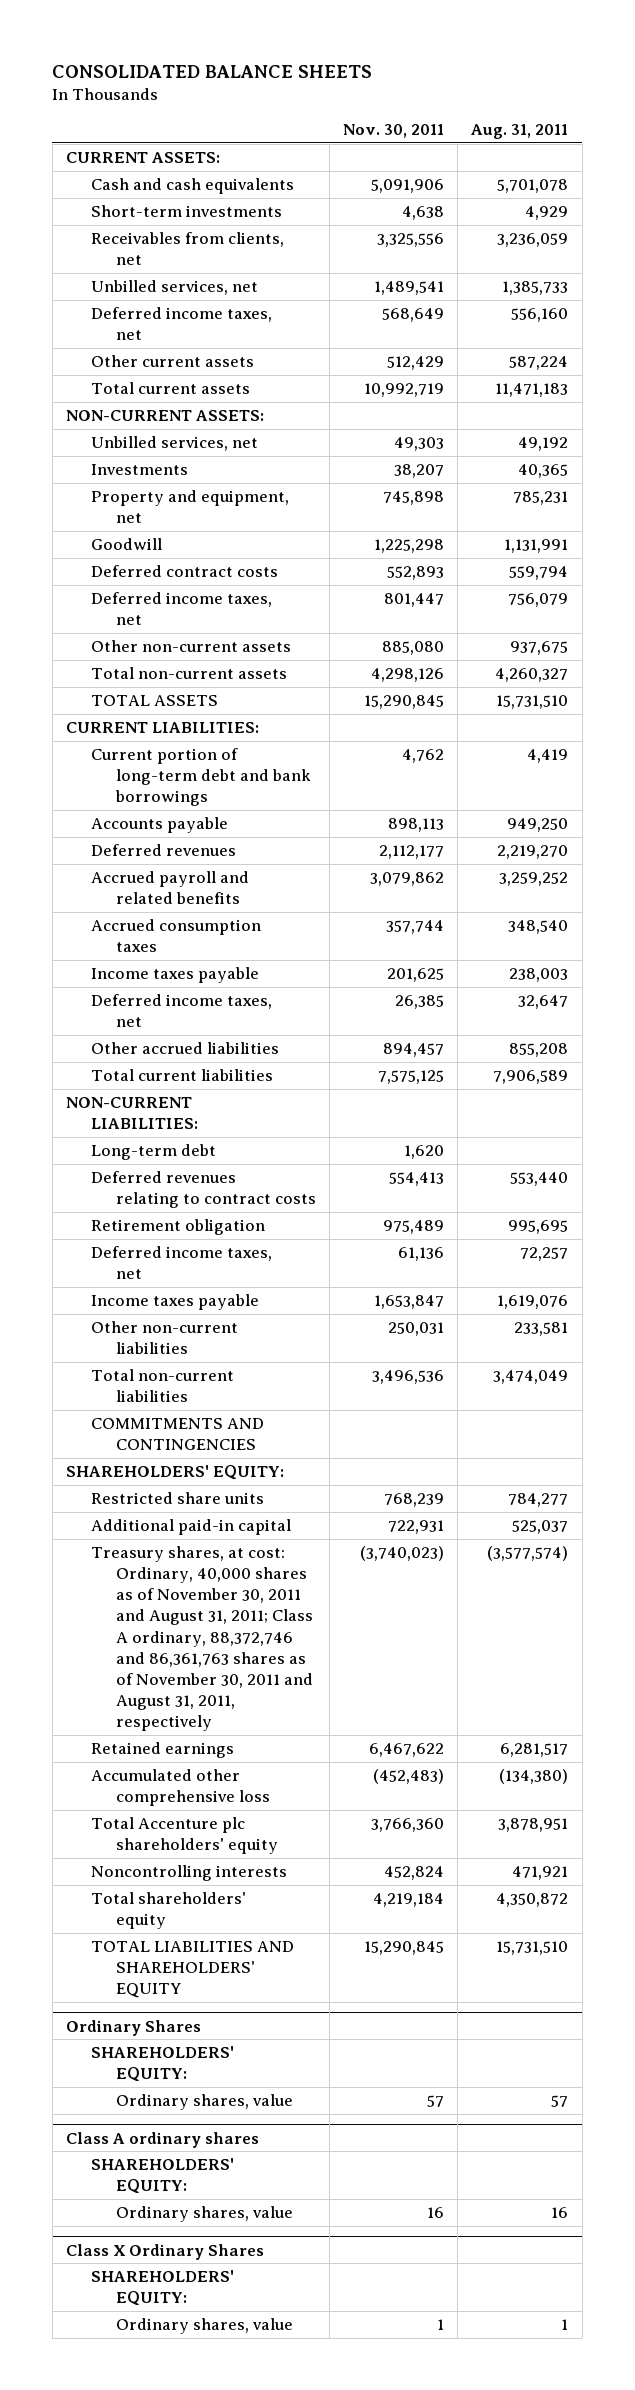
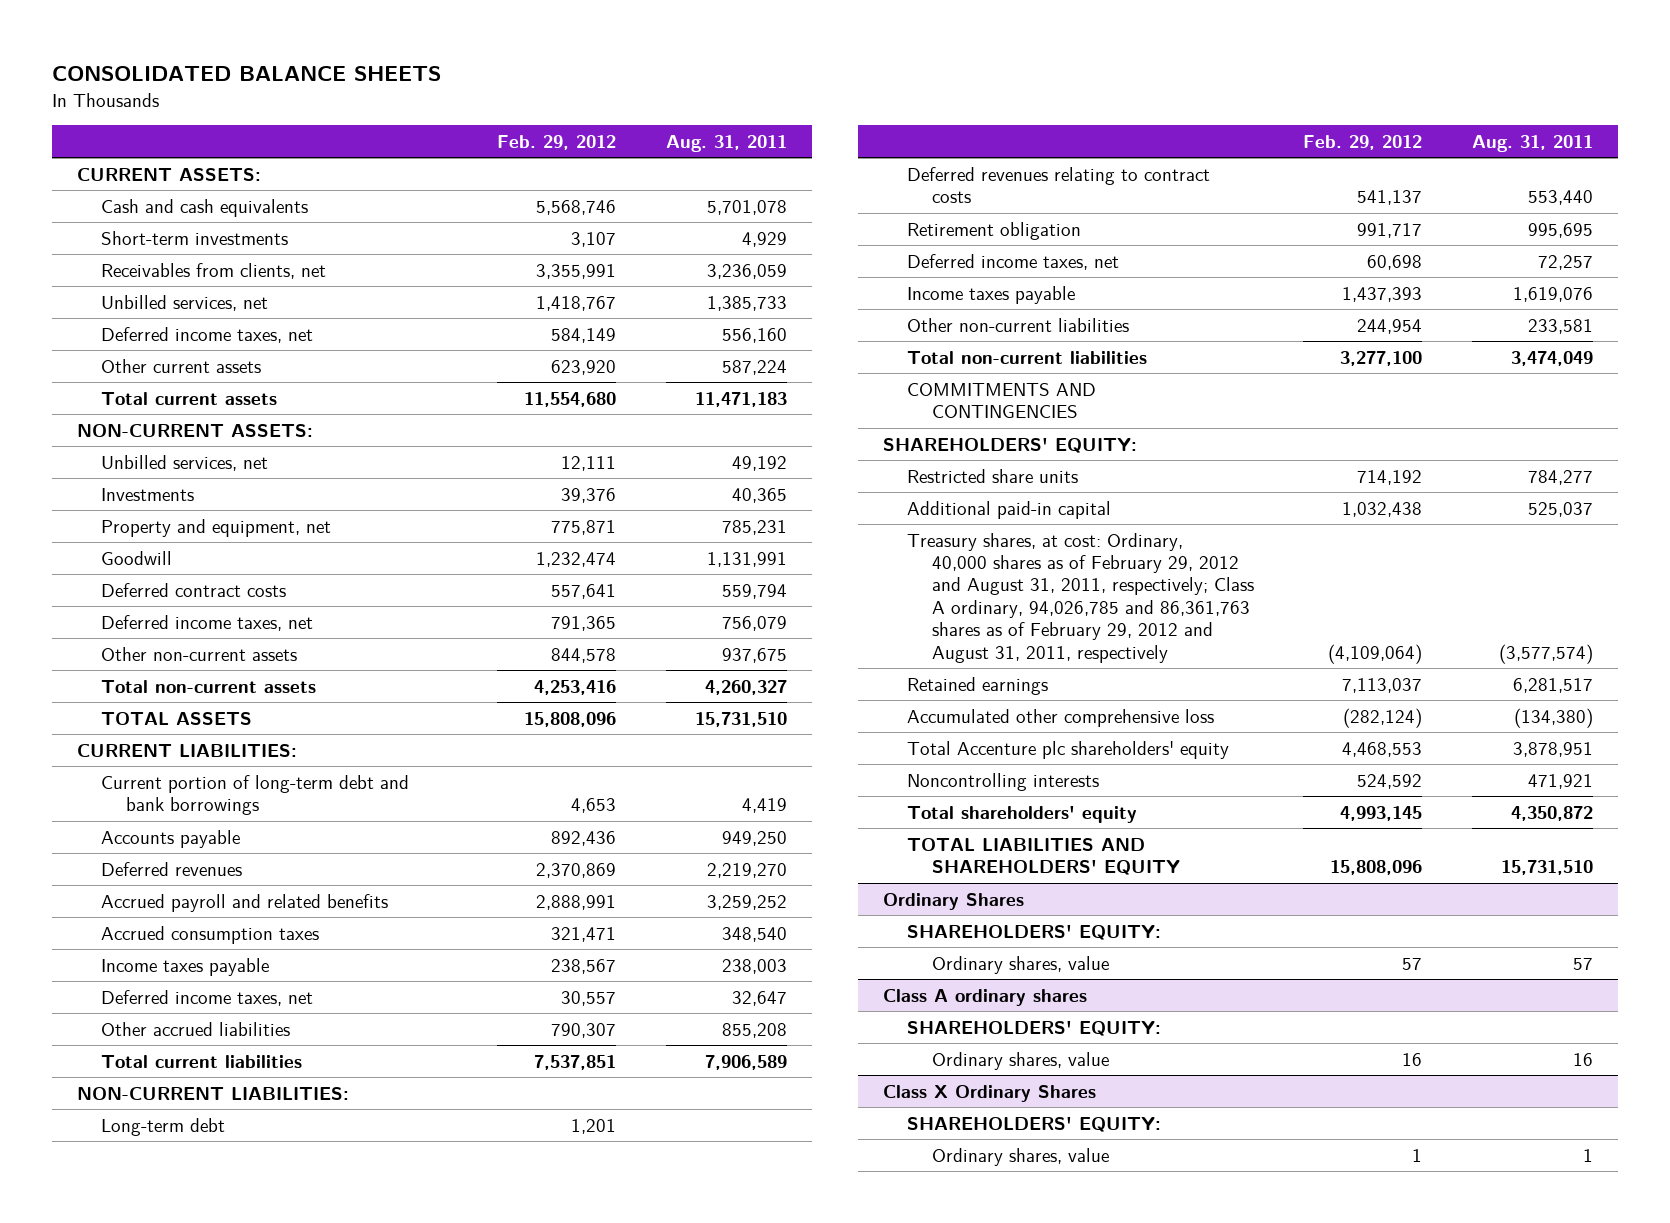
[343,124,445,139] Nov. 30, 2011 -> none
none -> [497,134,617,150] Feb. 29, 2012
[90,1546,313,1732] Treasury shares, at cost: Ordinary, 40,000 shares as of November 30, 2011 and August 31, 2011; Class A ordinary, 88,372,746 and 86,361,763 shares as of November 30, 2011 and August 31, 2011, respectively -> [907,532,1254,663] Treasury shares, at cost: Ordinary, 40,000 shares as of February 29, 2012 and August 31, 2011, respectively; Class A ordinary, 94,026,785 and 86,361,763 shares as of February 29, 2012 and August 31, 2011, respectively

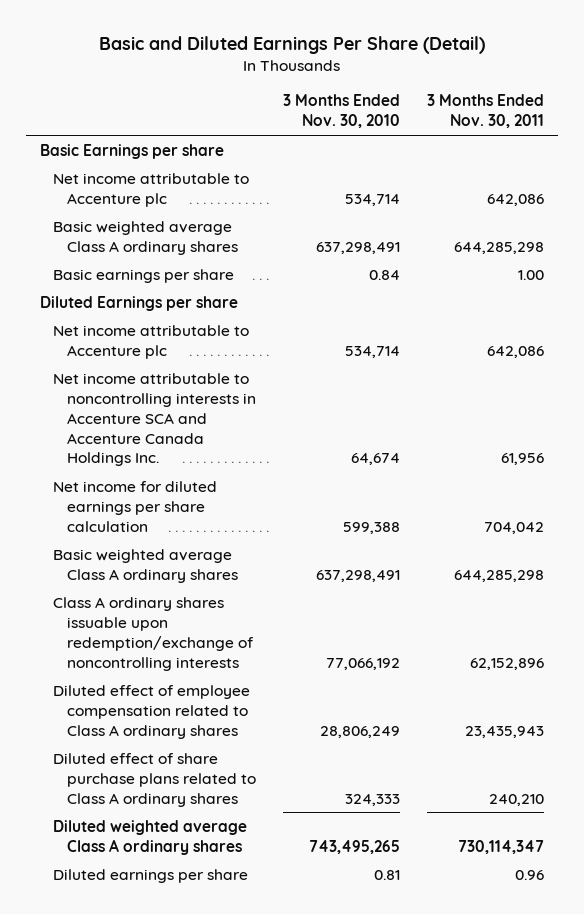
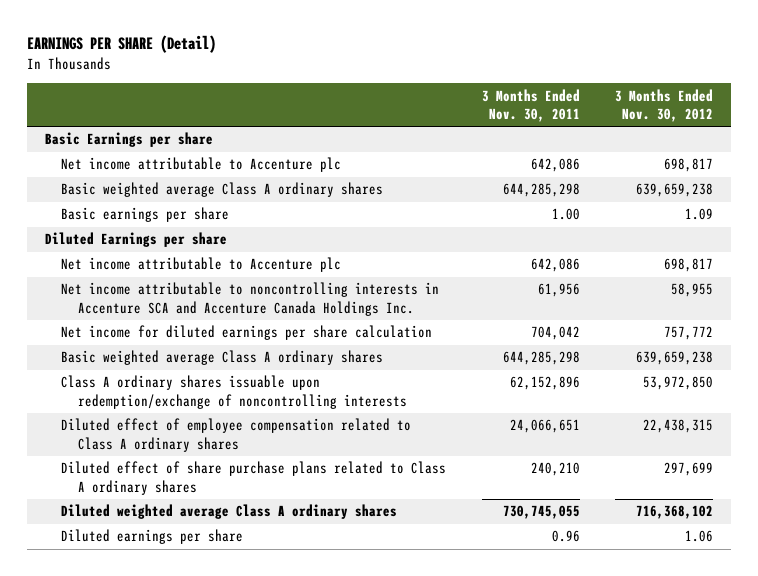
[99,36,486,55] Basic and Diluted Earnings Per Share (Detail) -> [26,35,216,54] EARNINGS PER SHARE (Detail)
[282,94,400,129] 3 Months Ended Nov. 30, 2010 -> none
none -> [615,88,714,123] 3 Months Ended Nov. 30, 2012
[465,725,545,738] 23,435,943 -> [509,419,580,434] 24,066,651
[458,839,545,854] 730,114,347 -> [502,505,580,520] 730,745,055

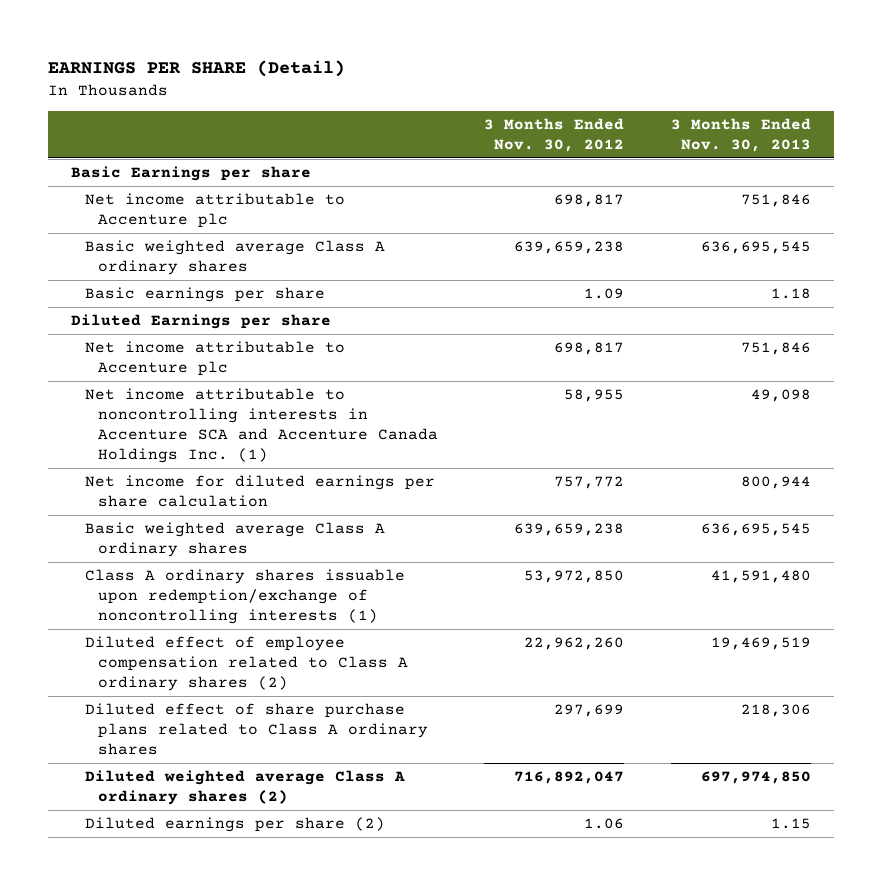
[481,88,580,123] 3 Months Ended Nov. 30, 2011 -> none
none -> [670,117,811,152] 3 Months Ended Nov. 30, 2013
[61,282,440,316] Net income attributable to noncontrolling interests in Accenture SCA and Accenture Canada Holdings Inc. -> [84,388,439,464] Net income attributable to noncontrolling interests in Accenture SCA and Accenture Canada Holdings Inc. (1)
[61,375,407,409] Class A ordinary shares issuable upon redemption/exchange of noncontrolling interests -> [84,569,405,625] Class A ordinary shares issuable upon redemption/exchange of noncontrolling interests (1)
[61,418,412,452] Diluted effect of employee compensation related to Class A ordinary shares -> [84,636,409,692] Diluted effect of employee compensation related to Class A ordinary shares (2)
[643,419,714,434] 22,438,315 -> [524,637,625,651] 22,962,260
[61,504,398,520] Diluted weighted average Class A ordinary shares -> [84,770,405,806] Diluted weighted average Class A ordinary shares (2)
[636,505,714,520] 716,368,102 -> [514,771,625,785] 716,892,047
[61,529,244,545] Diluted earnings per share -> [84,817,385,833] Diluted earnings per share (2)

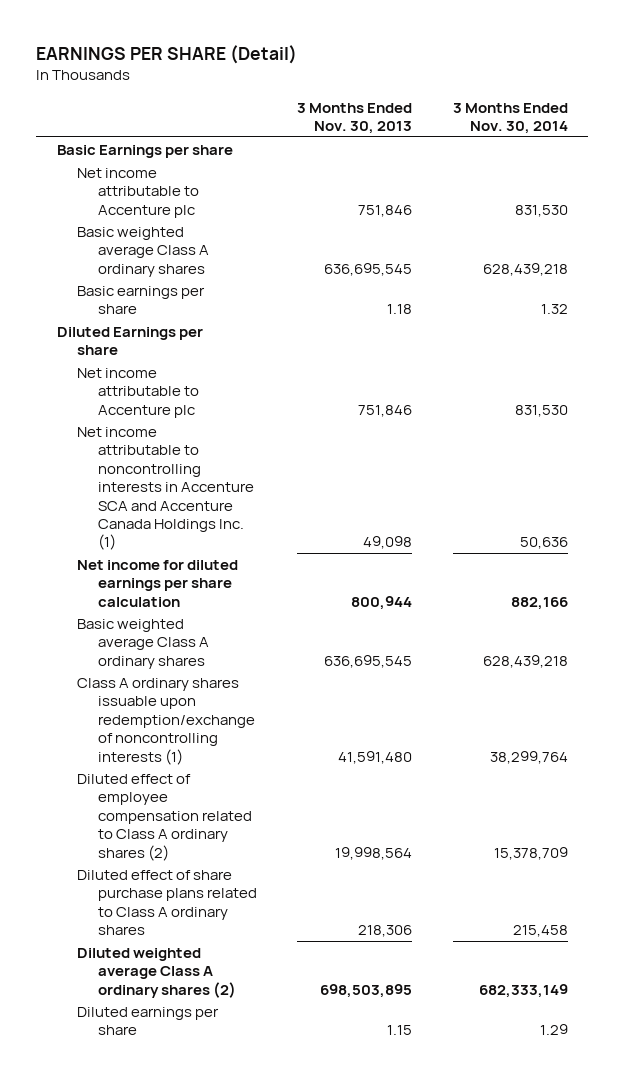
[484,117,625,152] 3 Months Ended Nov. 30, 2012 -> none
none -> [452,102,568,134] 3 Months Ended Nov. 30, 2014
[710,637,811,651] 19,469,519 -> [335,846,413,860] 19,998,564
[700,771,811,785] 697,974,850 -> [320,983,413,998] 698,503,895
[84,817,385,833] Diluted earnings per share (2) -> [77,1006,220,1036] Diluted earnings per share

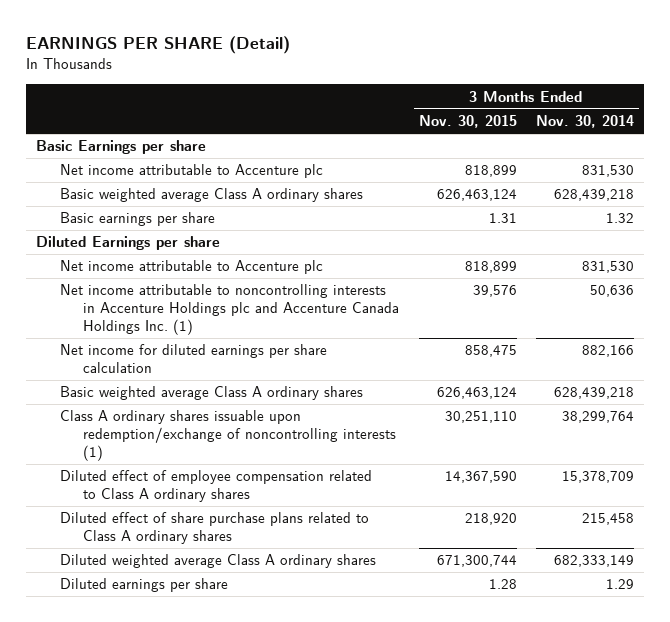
[297,102,413,134] 3 Months Ended Nov. 30, 2013 -> none
none -> [418,115,517,129] Nov. 30, 2015
[77,426,254,551] Net income attributable to noncontrolling interests in Accenture SCA and Accenture Canada Holdings Inc. (1) -> [59,284,400,335] Net income attributable to noncontrolling interests in Accenture Holdings plc and Accenture Canada Holdings Inc. (1)
[77,773,252,861] Diluted effect of employee compensation related to Class A ordinary shares (2) -> [59,470,372,503] Diluted effect of employee compensation related to Class A ordinary shares
[77,947,236,998] Diluted weighted average Class A ordinary shares (2) -> [59,554,376,569] Diluted weighted average Class A ordinary shares

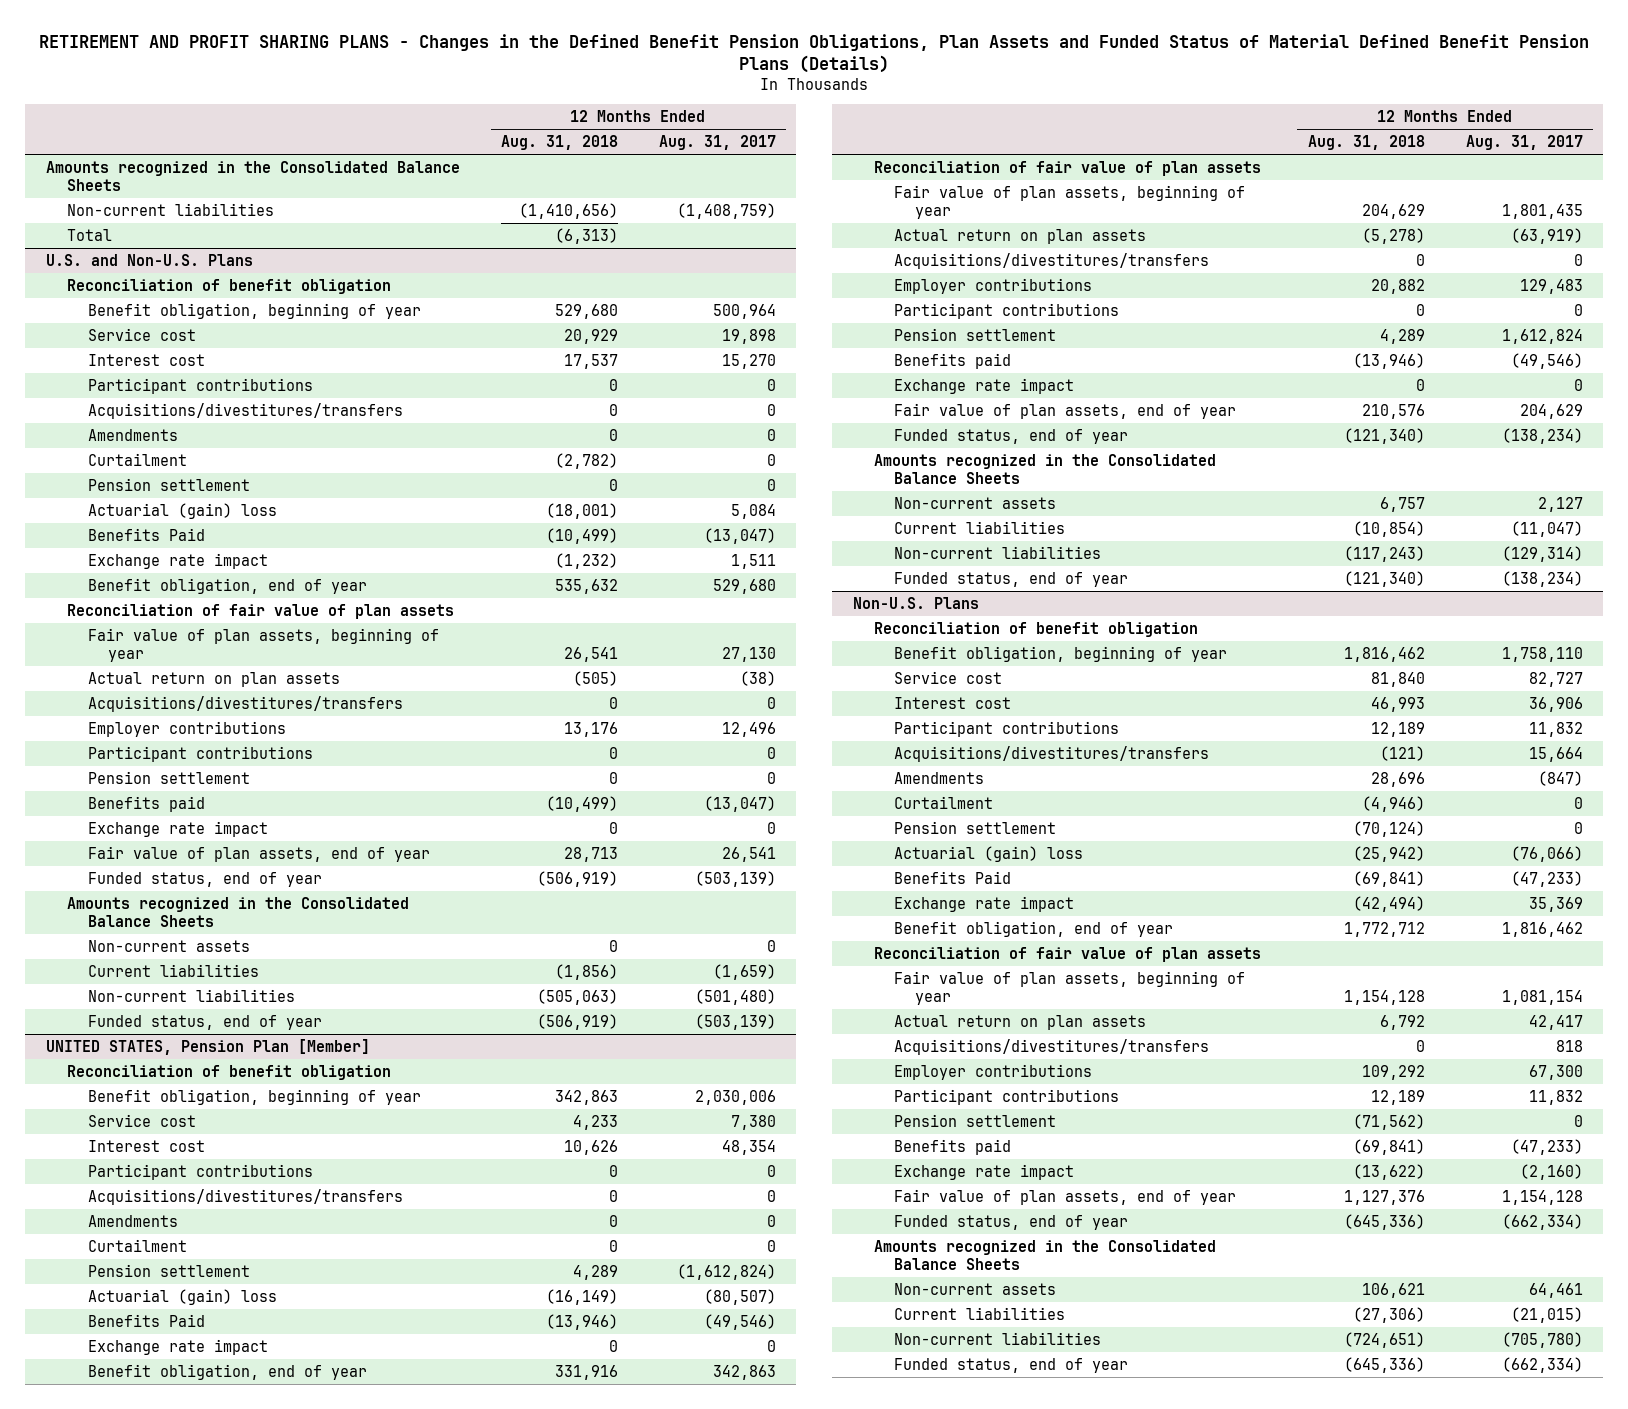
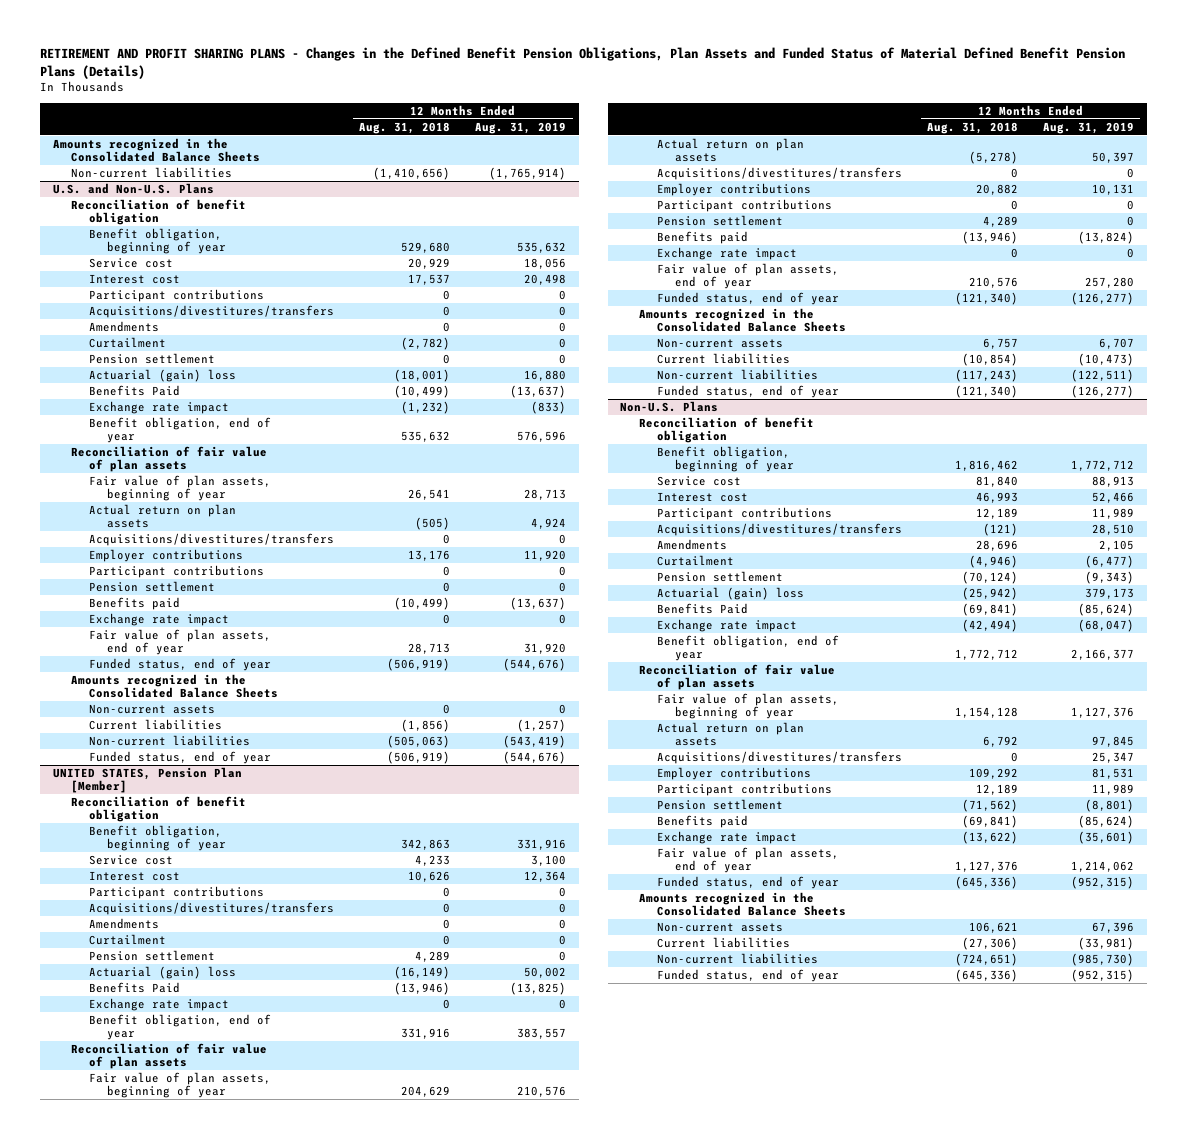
[658,134,776,150] Aug. 31, 2017 -> none
none -> [475,121,567,134] Aug. 31, 2019
[66,228,112,241] Total -> none

